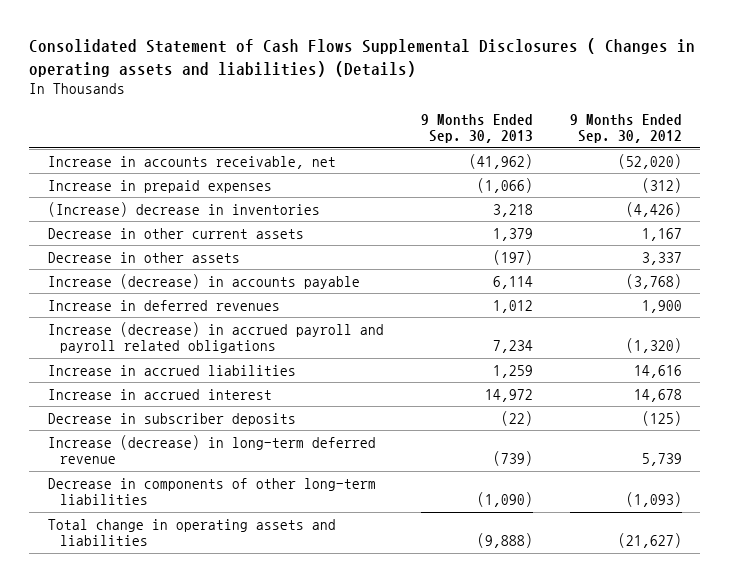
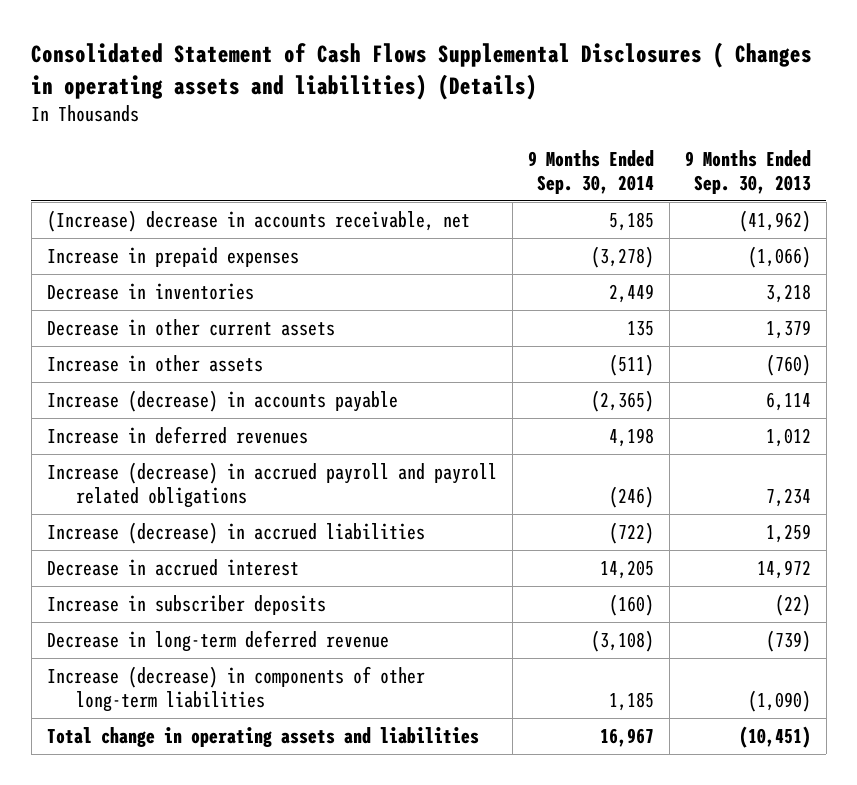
[569,113,682,144] 9 Months Ended Sep. 30, 2012 -> none
none -> [527,150,654,195] 9 Months Ended Sep. 30, 2014
[47,155,336,169] Increase in accounts receivable, net -> [46,209,470,232] (Increase) decrease in accounts receivable, net
[47,201,320,217] (Increase) decrease in inventories -> [46,282,254,300] Decrease in inventories
[47,251,240,263] Decrease in other assets -> [46,354,263,372] Increase in other assets
[492,249,533,265] (197) -> [765,353,811,376] (760)
[47,364,296,376] Increase in accrued liabilities -> [46,521,425,544] Increase (decrease) in accrued liabilities
[47,388,272,400] Increase in accrued interest -> [46,558,299,576] Decrease in accrued interest
[47,412,296,426] Decrease in subscriber deposits -> [46,594,326,615] Increase in subscriber deposits
[47,434,376,465] Increase (decrease) in long-term deferred revenue -> [46,629,389,652] Decrease in long-term deferred revenue
[47,477,376,506] Decrease in components of other long-term liabilities -> [46,665,425,712] Increase (decrease) in components of other long-term liabilities
[476,533,533,549] (9,888) -> [738,725,811,748] (10,451)

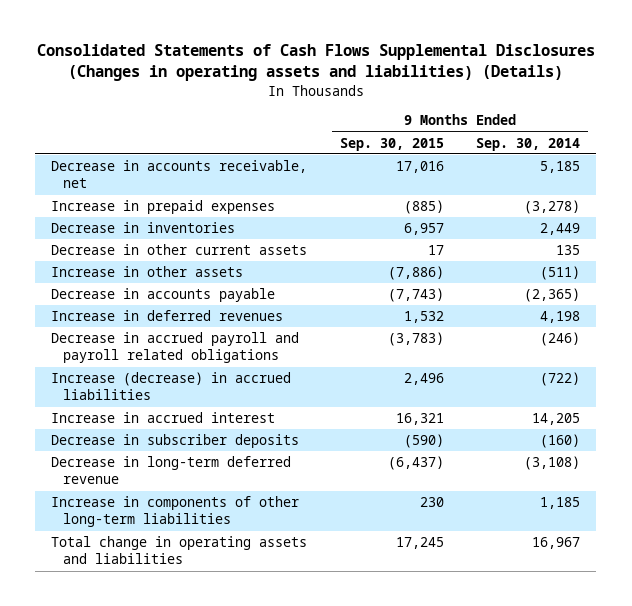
[31,42,813,100] Consolidated Statement of Cash Flows Supplemental Disclosures ( Changes in operating assets and liabilities) (Details) -> [36,44,595,82] Consolidated Statements of Cash Flows Supplemental Disclosures (Changes in operating assets and liabilities) (Details)
[684,150,811,195] 9 Months Ended Sep. 30, 2013 -> none
none -> [339,137,444,151] Sep. 30, 2015
[46,209,470,232] (Increase) decrease in accounts receivable, net -> [51,160,308,189] Decrease in accounts receivable, net
[46,389,398,412] Increase (decrease) in accounts payable -> [51,288,276,303] Decrease in accounts payable
[46,461,497,508] Increase (decrease) in accrued payroll and payroll related obligations -> [51,332,300,364] Decrease in accrued payroll and payroll related obligations
[46,558,299,576] Decrease in accrued interest -> [51,412,276,424] Increase in accrued interest
[46,594,326,615] Increase in subscriber deposits -> [51,434,300,449] Decrease in subscriber deposits
[46,665,425,712] Increase (decrease) in components of other long-term liabilities -> [51,496,300,528] Increase in components of other long-term liabilities

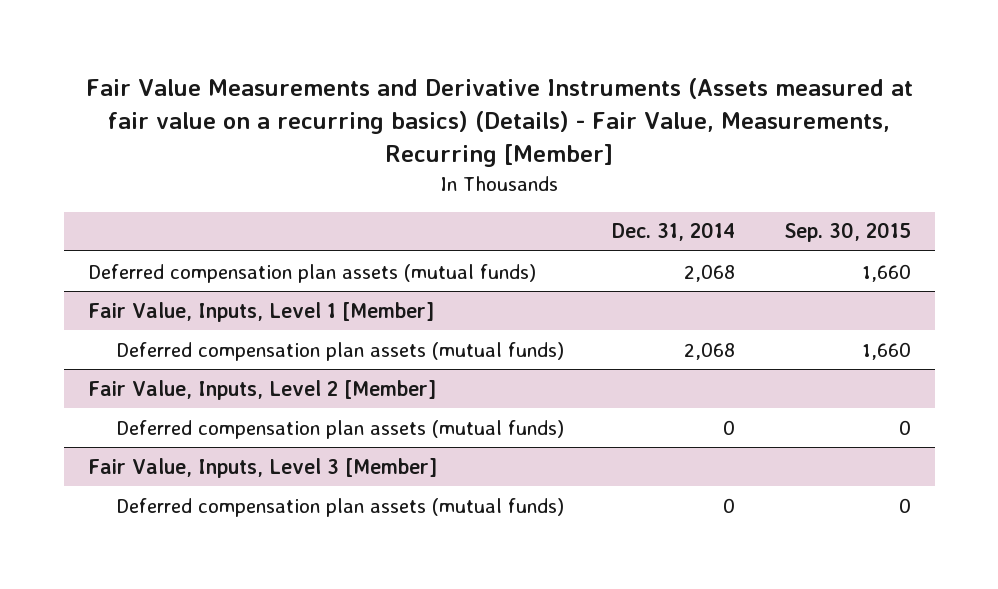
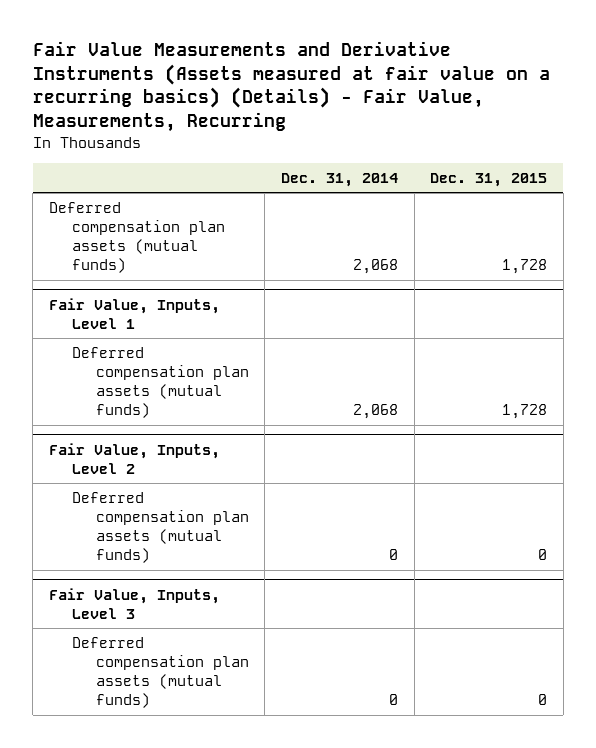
[86,78,914,168] Fair Value Measurements and Derivative Instruments (Assets measured at fair value on a recurring basics) (Details) - Fair Value, Measurements, Recurring [Member] -> [32,41,550,133] Fair Value Measurements and Derivative Instruments (Assets measured at fair value on a recurring basics) (Details) - Fair Value, Measurements, Recurring
[783,222,911,243] Sep. 30, 2015 -> none
none -> [430,172,548,187] Dec. 31, 2015
[87,301,434,322] Fair Value, Inputs, Level 1 [Member] -> [48,297,220,329] Fair Value, Inputs, Level 1
[87,379,436,400] Fair Value, Inputs, Level 2 [Member] -> [48,442,220,474] Fair Value, Inputs, Level 2
[87,457,437,478] Fair Value, Inputs, Level 3 [Member] -> [48,587,220,619] Fair Value, Inputs, Level 3

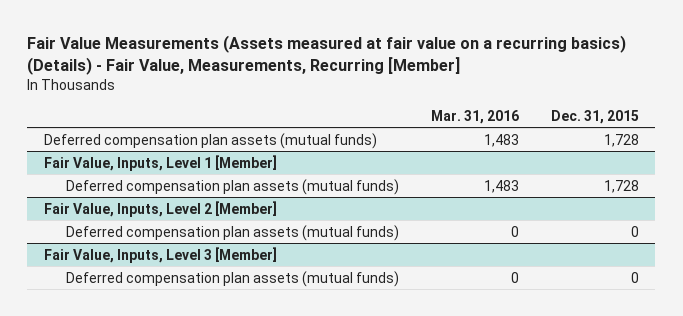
[32,41,550,133] Fair Value Measurements and Derivative Instruments (Assets measured at fair value on a recurring basics) (Details) - Fair Value, Measurements, Recurring -> [27,35,627,75] Fair Value Measurements (Assets measured at fair value on a recurring basics) (Details) - Fair Value, Measurements, Recurring [Member]
[281,172,399,187] Dec. 31, 2014 -> none
none -> [430,109,519,124] Mar. 31, 2016
[48,297,220,329] Fair Value, Inputs, Level 1 -> [43,154,277,171] Fair Value, Inputs, Level 1 [Member]
[48,442,220,474] Fair Value, Inputs, Level 2 -> [43,200,277,217] Fair Value, Inputs, Level 2 [Member]
[48,587,220,619] Fair Value, Inputs, Level 3 -> [43,246,277,263] Fair Value, Inputs, Level 3 [Member]

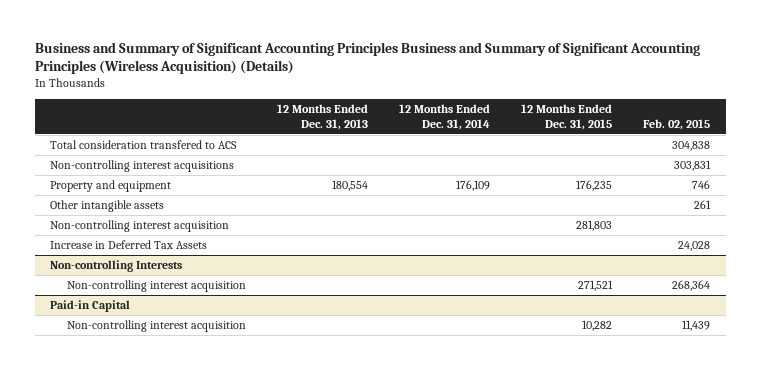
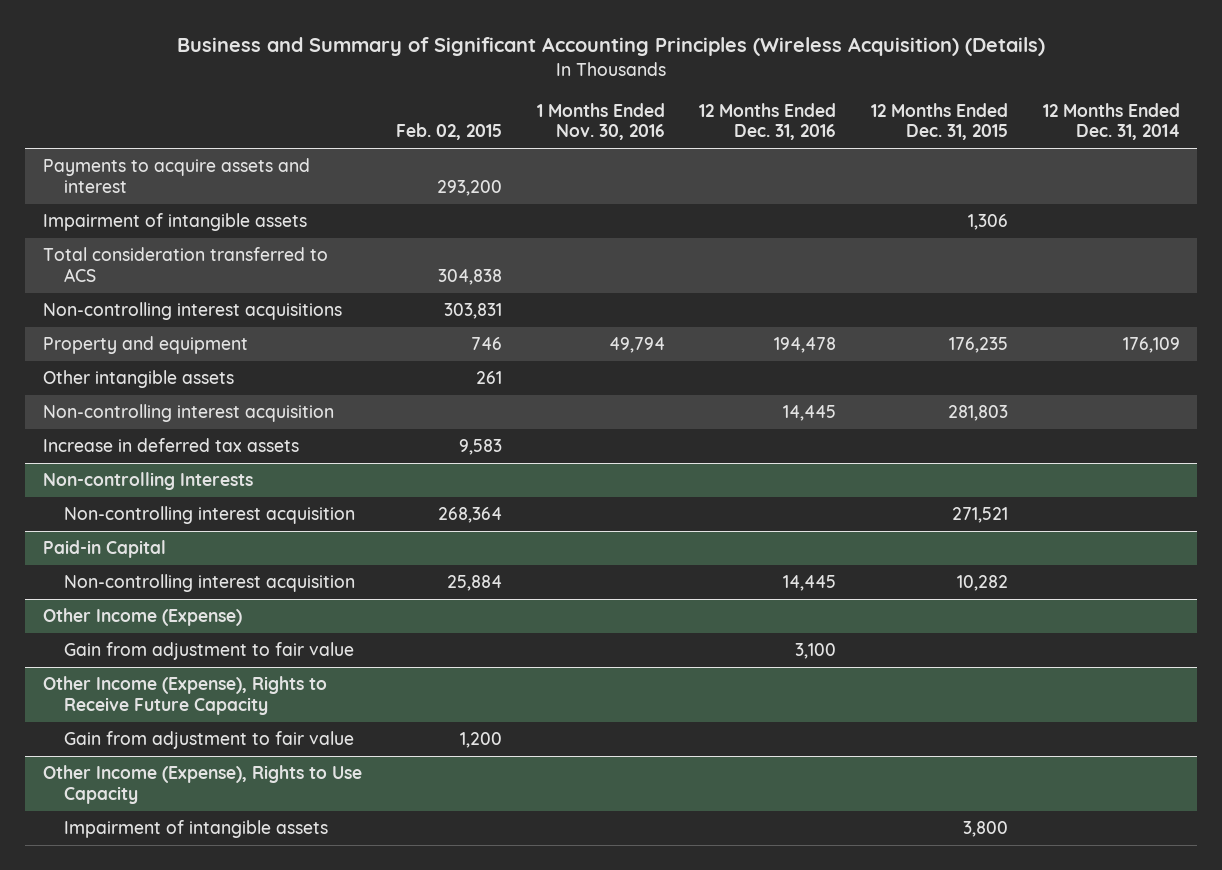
[34,41,700,75] Business and Summary of Significant Accounting Principles Business and Summary of Significant Accounting Principles (Wireless Acquisition) (Details) -> [177,37,1046,57] Business and Summary of Significant Accounting Principles (Wireless Acquisition) (Details)
[277,103,369,130] 12 Months Ended Dec. 31, 2013 -> none
none -> [536,102,665,141] 1 Months Ended Nov. 30, 2016
none -> [699,102,837,141] 12 Months Ended Dec. 31, 2016
none -> [42,158,310,193] Payments to acquire assets and interest
none -> [42,213,307,232] Impairment of intangible assets
[50,139,238,149] Total consideration transfered to ACS -> [42,247,328,282] Total consideration transferred to ACS
[50,239,208,249] Increase in Deferred Tax Assets -> [42,438,299,453] Increase in deferred tax assets
[678,240,711,251] 24,028 -> [459,439,503,456] 9,583
[682,319,711,331] 11,439 -> [447,575,503,592] 25,884
none -> [42,608,242,627] Other Income (Expense)
none -> [64,642,355,661] Gain from adjustment to fair value
none -> [42,676,327,715] Other Income (Expense), Rights to Receive Future Capacity
none -> [64,731,355,750] Gain from adjustment to fair value
none -> [42,765,362,804] Other Income (Expense), Rights to Use Capacity
none -> [64,820,329,839] Impairment of intangible assets

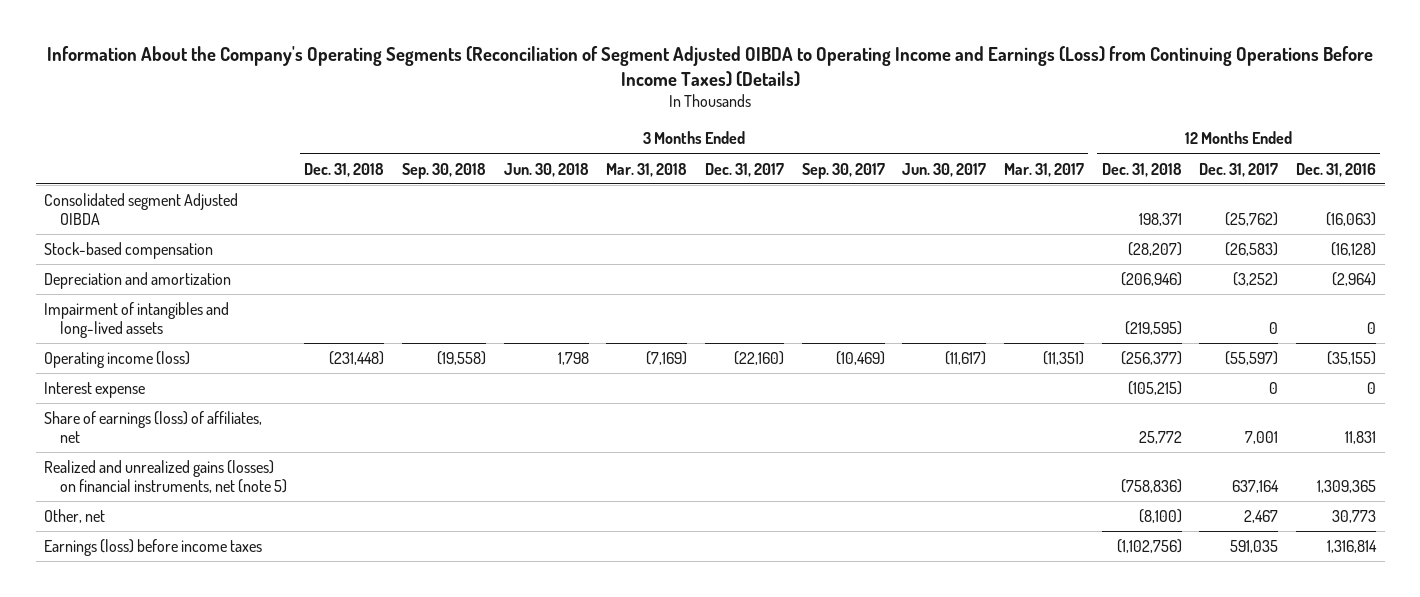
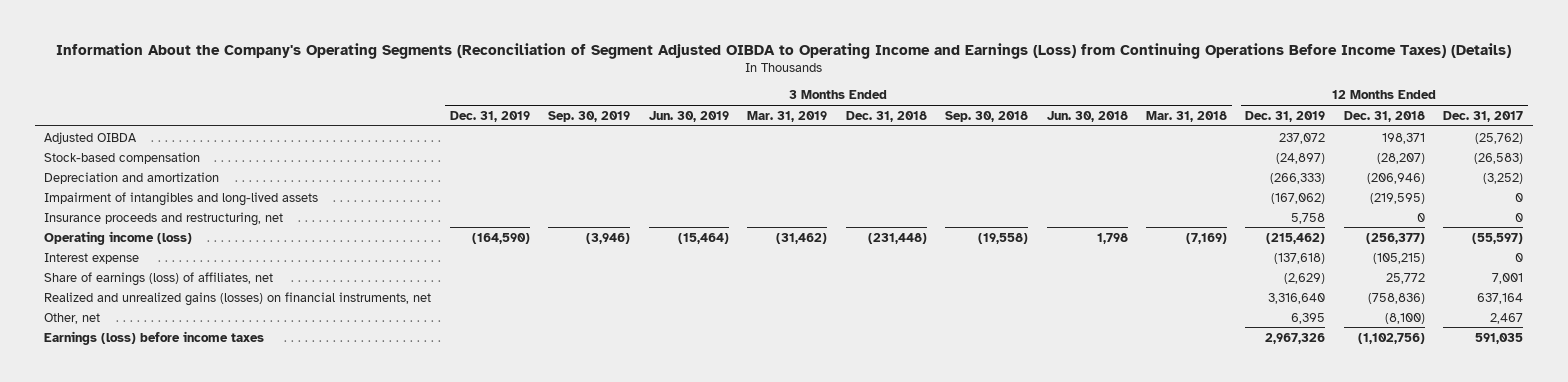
[704,162,784,177] Dec. 31, 2017 -> none
[801,162,885,179] Sep. 30, 2017 -> none
[902,162,987,177] Jun. 30, 2017 -> none
[1003,162,1084,177] Mar. 31, 2017 -> none
[1295,162,1376,177] Dec. 31, 2016 -> none
none -> [449,110,530,122] Dec. 31, 2019
none -> [548,110,631,122] Sep. 30, 2019
none -> [648,110,729,122] Jun. 30, 2019
none -> [747,110,828,122] Mar. 31, 2019
none -> [1245,110,1326,122] Dec. 31, 2019
[44,192,239,226] Consolidated segment Adjusted OIBDA -> [44,131,138,144] Adjusted OIBDA
none -> [44,211,284,226] Insurance proceeds and restructuring, net
[44,459,287,494] Realized and unrealized gains (losses) on financial instruments, net (note 5) -> [44,291,432,306] Realized and unrealized gains (losses) on financial instruments, net

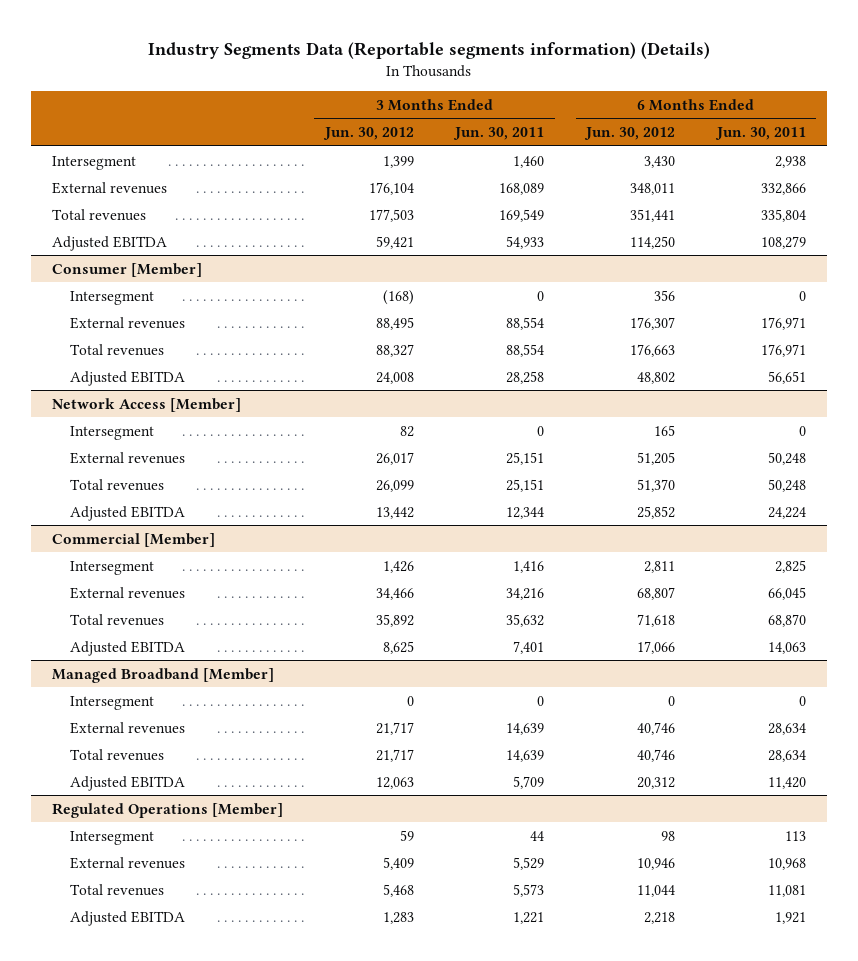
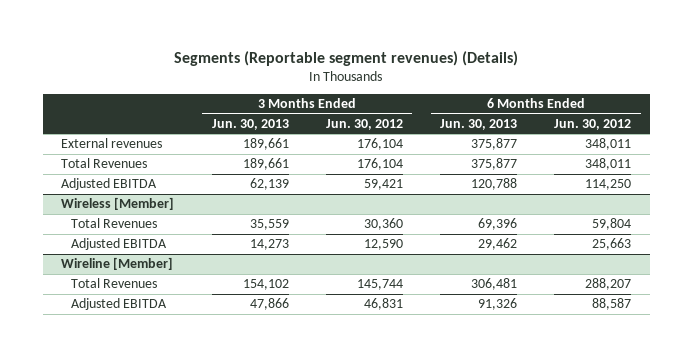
[147,42,710,60] Industry Segments Data (Reportable segments information) (Details) -> [174,51,519,67] Segments (Reportable segment revenues) (Details)
[453,127,545,141] Jun. 30, 2011 -> none
[714,127,806,141] Jun. 30, 2011 -> none
none -> [211,118,289,130] Jun. 30, 2013
none -> [440,118,518,130] Jun. 30, 2013
[51,155,136,170] Intersegment -> none
[51,208,146,221] Total revenues -> [61,158,148,169] Total Revenues
[368,208,414,222] 177,503 -> [356,158,403,171] 176,104
[630,208,676,222] 351,441 -> [585,158,632,171] 348,011
[51,262,202,277] Consumer [Member] -> none
[70,290,155,305] Intersegment -> none
[70,316,186,329] External revenues -> none
[51,397,241,412] Network Access [Member] -> none
[70,425,155,440] Intersegment -> none
[70,451,186,464] External revenues -> none
[51,532,215,547] Commercial [Member] -> none
[70,560,155,575] Intersegment -> none
[70,586,186,599] External revenues -> none
[70,613,165,626] Total revenues -> none
[70,640,186,656] Adjusted EBITDA -> none
[51,667,274,683] Managed Broadband [Member] -> none
[70,695,155,710] Intersegment -> none
[70,721,186,734] External revenues -> none
[70,748,165,761] Total revenues -> none
[70,775,186,791] Adjusted EBITDA -> none
[51,802,283,818] Regulated Operations [Member] -> none
[70,830,155,845] Intersegment -> none
[70,856,186,869] External revenues -> none
[70,883,165,896] Total revenues -> none
[70,910,186,926] Adjusted EBITDA -> none
none -> [61,197,175,211] Wireless [Member]
[70,343,165,356] Total revenues -> [71,218,158,229] Total Revenues
[375,343,414,357] 88,327 -> [363,218,403,231] 30,360
[630,343,676,357] 176,663 -> [592,218,632,231] 59,804
[375,371,414,384] 24,008 -> [363,239,403,251] 12,590
[637,371,676,384] 48,802 -> [592,238,632,251] 25,663
none -> [61,257,174,271] Wireline [Member]
[70,478,165,491] Total revenues -> [71,278,158,289] Total Revenues
[375,479,414,492] 26,099 -> [356,279,403,291] 145,744
[637,478,676,492] 51,370 -> [585,278,632,291] 288,207
[375,506,414,519] 13,442 -> [363,298,403,311] 46,831
[637,505,676,519] 25,852 -> [592,298,632,311] 88,587

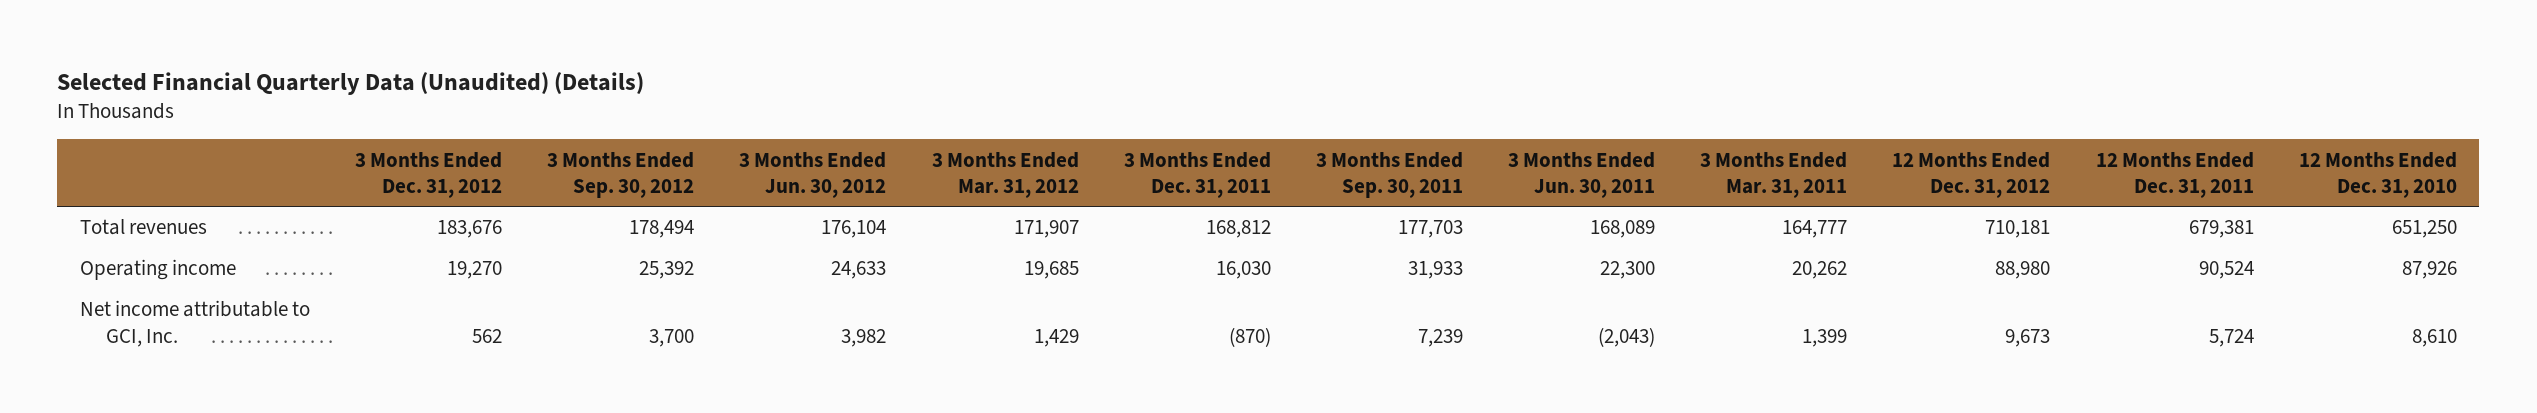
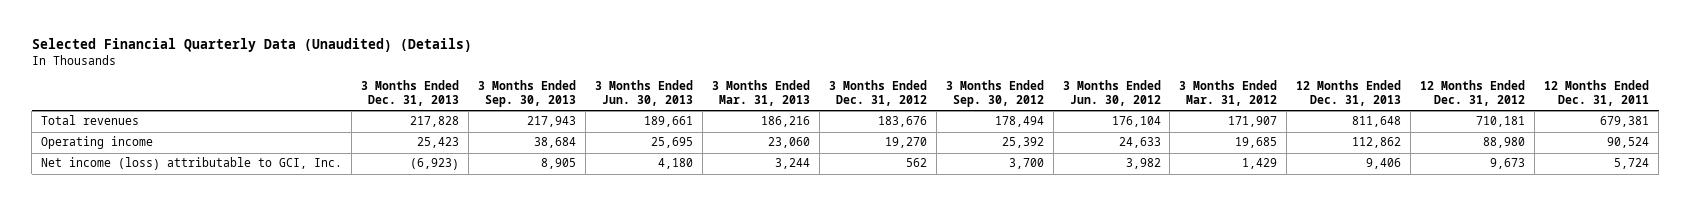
[1123,151,1271,199] 3 Months Ended Dec. 31, 2011 -> none
[1315,151,1463,199] 3 Months Ended Sep. 30, 2011 -> none
[1508,151,1656,199] 3 Months Ended Jun. 30, 2011 -> none
[1700,151,1848,199] 3 Months Ended Mar. 31, 2011 -> none
[2298,151,2457,199] 12 Months Ended Dec. 31, 2010 -> none
none -> [361,80,460,107] 3 Months Ended Dec. 31, 2013
none -> [478,80,577,108] 3 Months Ended Sep. 30, 2013
none -> [594,80,693,107] 3 Months Ended Jun. 30, 2013
none -> [711,80,810,107] 3 Months Ended Mar. 31, 2013
none -> [1296,80,1402,107] 12 Months Ended Dec. 31, 2013
[80,300,311,347] Net income attributable to GCI, Inc. -> [41,157,343,171] Net income (loss) attributable to GCI, Inc.

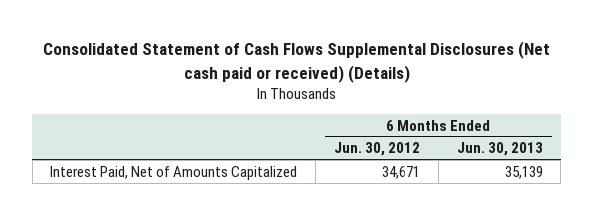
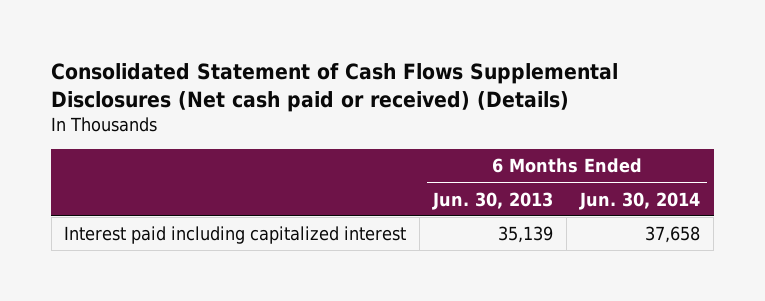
[334,142,421,157] Jun. 30, 2012 -> none
none -> [579,191,701,210] Jun. 30, 2014
[50,165,298,180] Interest Paid, Net of Amounts Capitalized -> [64,226,407,245] Interest paid including capitalized interest

